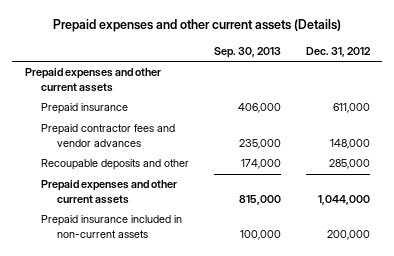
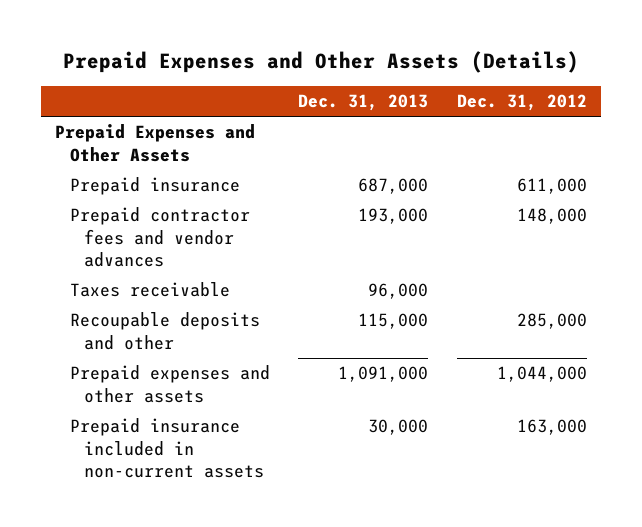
[53,19,342,33] Prepaid expenses and other current assets (Details) -> [62,51,579,74] Prepaid Expenses and Other Assets (Details)
[213,46,281,58] Sep. 30, 2013 -> none
none -> [298,94,429,112] Dec. 31, 2013
[24,68,161,92] Prepaid expenses and other current assets -> [55,124,256,162] Prepaid Expenses and Other Assets
none -> [69,282,230,298] Taxes receivable
[40,180,177,204] Prepaid expenses and other current assets -> [69,365,270,403] Prepaid expenses and other assets
[326,229,370,240] 200,000 -> [516,419,587,436] 163,000

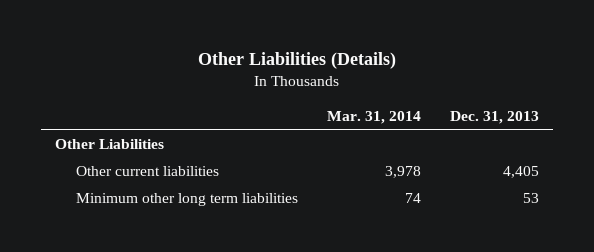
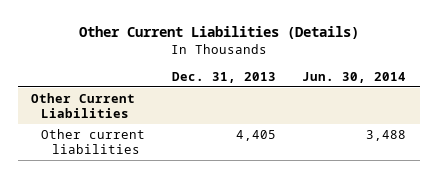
[198,51,397,69] Other Liabilities (Details) -> [78,25,359,39] Other Current Liabilities (Details)
[326,110,421,124] Mar. 31, 2014 -> none
none -> [302,71,407,83] Jun. 30, 2014
[55,138,165,149] Other Liabilities -> [30,92,135,119] Other Current Liabilities
[75,192,298,206] Minimum other long term liabilities -> none

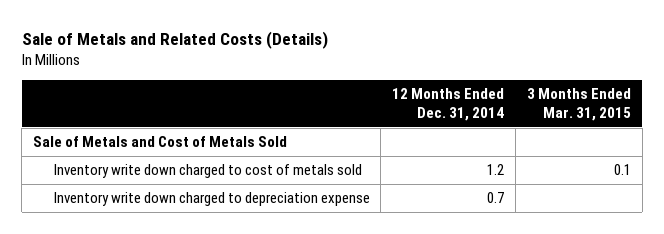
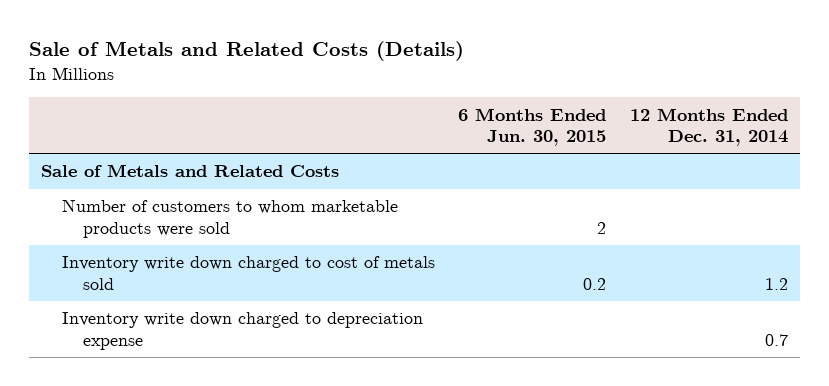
[526,88,631,122] 3 Months Ended Mar. 31, 2015 -> none
none -> [458,107,607,147] 6 Months Ended Jun. 30, 2015
[32,136,287,148] Sale of Metals and Cost of Metals Sold -> [40,164,339,178] Sale of Metals and Related Costs
none -> [61,199,398,238] Number of customers to whom marketable products were sold

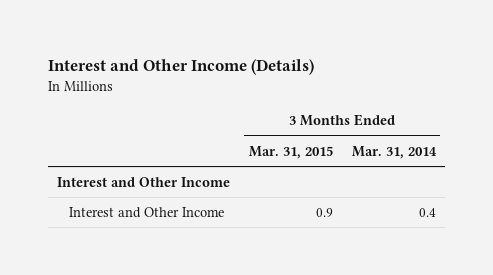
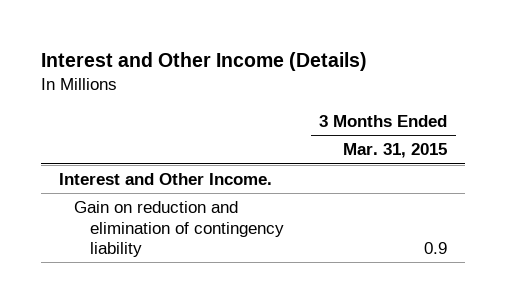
[351,145,437,159] Mar. 31, 2014 -> none
[57,176,231,187] Interest and Other Income -> [58,172,272,185] Interest and Other Income.
[68,206,224,218] Interest and Other Income -> [74,200,285,258] Gain on reduction and elimination of contingency liability

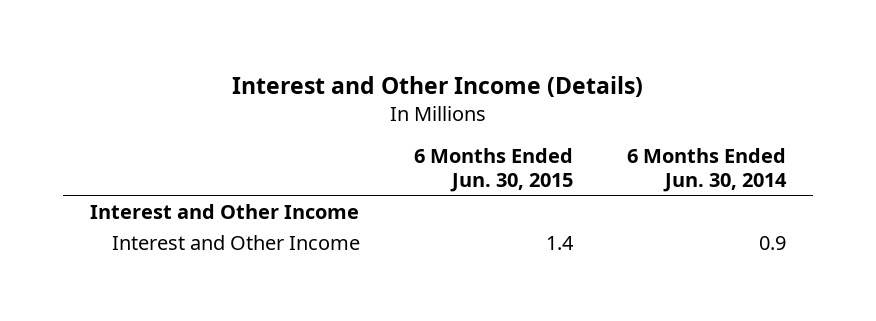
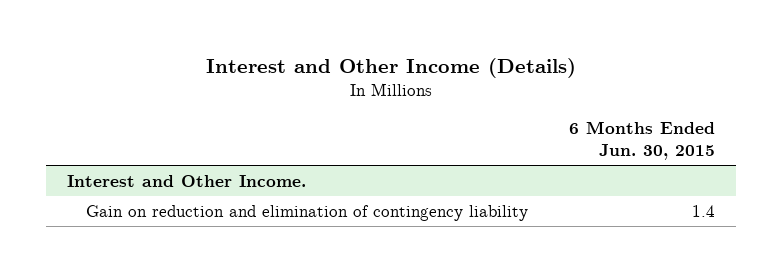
[627,148,788,192] 6 Months Ended Jun. 30, 2014 -> none
[90,203,360,219] Interest and Other Income -> [66,175,306,188] Interest and Other Income.
[111,234,360,250] Interest and Other Income -> [86,205,529,222] Gain on reduction and elimination of contingency liability

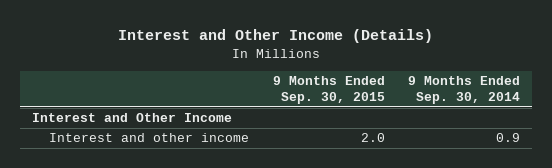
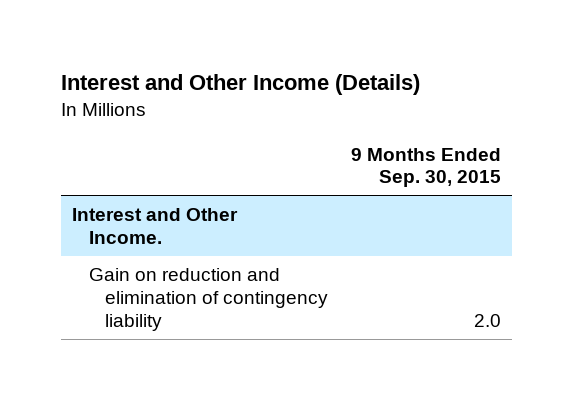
[408,75,521,105] 9 Months Ended Sep. 30, 2014 -> none
[31,113,232,123] Interest and Other Income -> [71,208,238,244] Interest and Other Income.
[49,133,250,143] Interest and other income -> [88,268,329,331] Gain on reduction and elimination of contingency liability

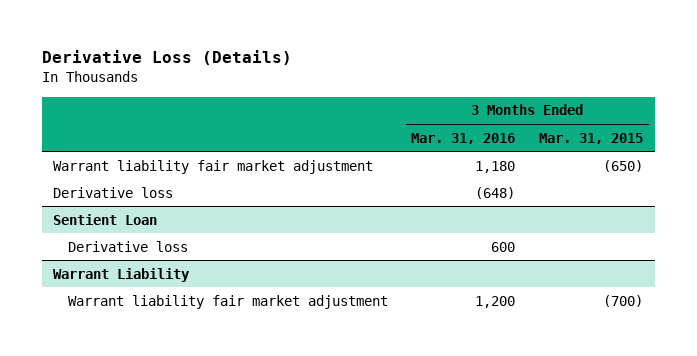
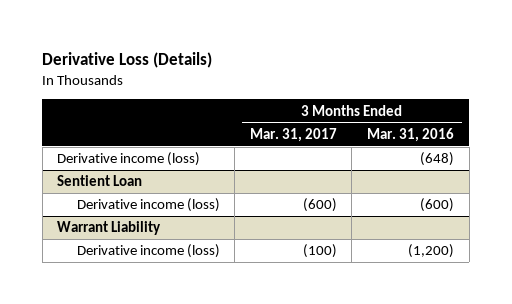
[539,132,644,144] Mar. 31, 2015 -> none
none -> [249,127,337,142] Mar. 31, 2017
[53,159,374,174] Warrant liability fair market adjustment -> none
[53,186,174,198] Derivative loss -> [57,152,201,167] Derivative income (loss)
[67,240,188,252] Derivative loss -> [76,198,220,213] Derivative income (loss)
[491,241,516,252] 600 -> [420,198,455,213] (600)
[67,294,388,309] Warrant liability fair market adjustment -> none
none -> [76,244,220,259] Derivative income (loss)

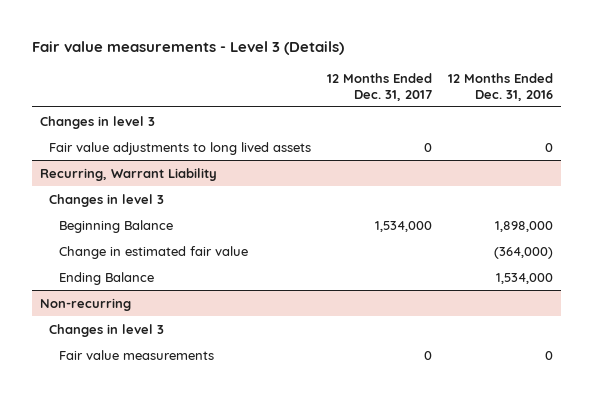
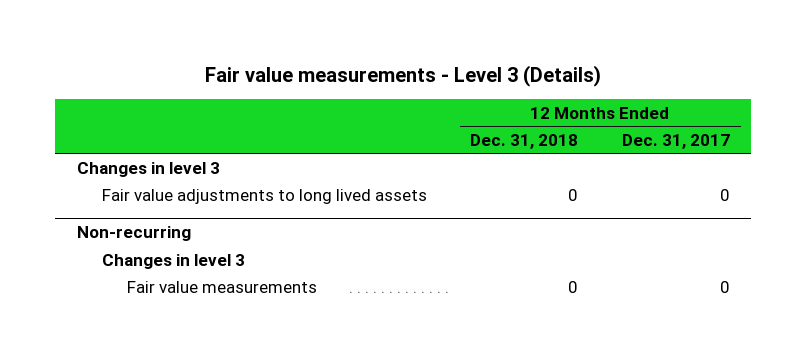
[448,72,554,101] 12 Months Ended Dec. 31, 2016 -> none
none -> [470,133,579,149] Dec. 31, 2018
[39,167,217,181] Recurring, Warrant Liability -> none
[49,193,165,207] Changes in level 3 -> none
[58,219,173,233] Beginning Balance -> none
[58,245,248,259] Change in estimated fair value -> none
[58,271,154,285] Ending Balance -> none

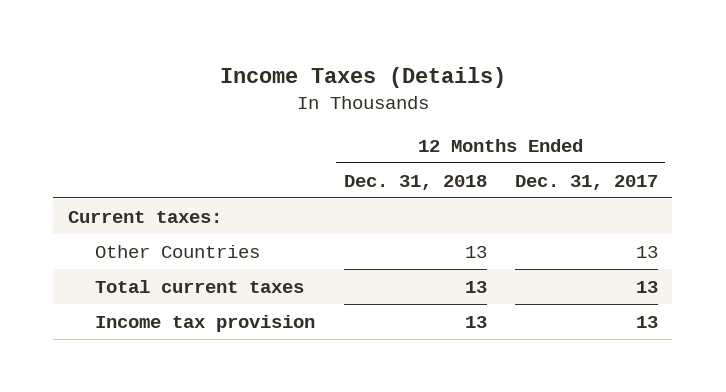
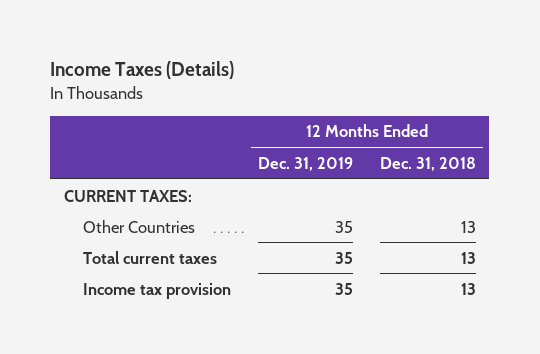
[515,174,659,190] Dec. 31, 2017 -> none
none -> [257,156,353,171] Dec. 31, 2019
[67,210,222,223] Current taxes: -> [63,189,192,202] CURRENT TAXES:

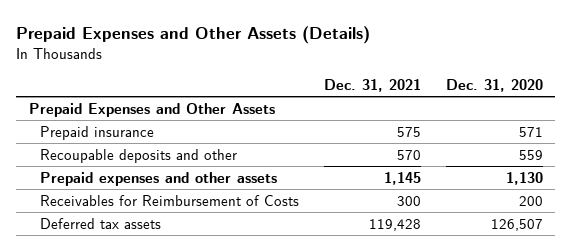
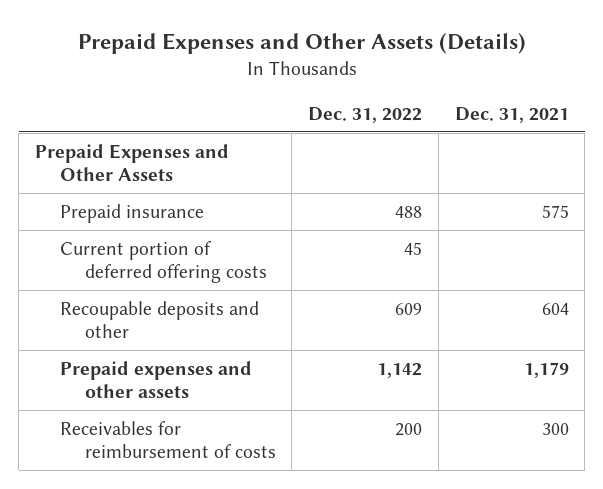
[445,78,543,92] Dec. 31, 2020 -> none
none -> [308,106,423,123] Dec. 31, 2022
[40,217,162,229] Deferred tax assets -> none
none -> [59,240,267,284] Current portion of deferred offering costs
[397,149,422,160] 570 -> [541,302,569,315] 604
[384,171,422,185] 1,145 -> [523,361,569,378] 1,179
[40,194,300,206] Receivables for Reimbursement of Costs -> [59,420,276,459] Receivables for reimbursement of costs

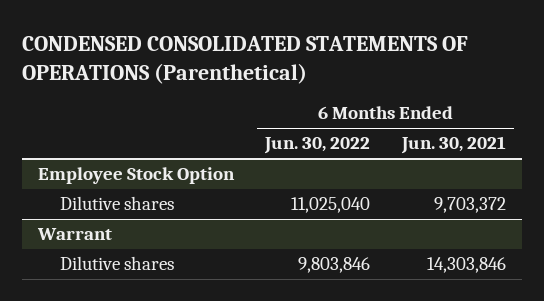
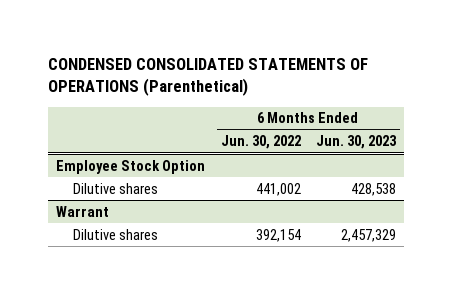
[401,136,507,155] Jun. 30, 2021 -> none
none -> [316,135,398,150] Jun. 30, 2023
[291,197,371,214] 11,025,040 -> [255,182,301,196] 441,002
[298,257,371,274] 9,803,846 -> [255,228,301,242] 392,154

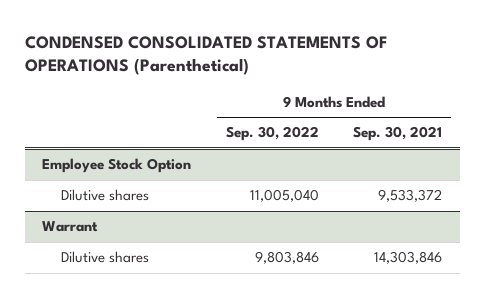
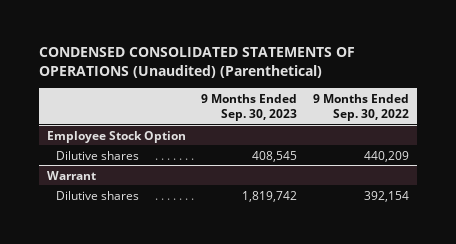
[24,36,387,76] CONDENSED CONSOLIDATED STATEMENTS OF OPERATIONS (Parenthetical) -> [38,47,355,79] CONDENSED CONSOLIDATED STATEMENTS OF OPERATIONS (Unaudited) (Parenthetical)
[353,126,443,142] Sep. 30, 2021 -> none
none -> [201,93,298,121] 9 Months Ended Sep. 30, 2023
[249,189,319,203] 11,005,040 -> [364,150,410,162] 440,209
[254,251,319,265] 9,803,846 -> [364,190,410,202] 392,154

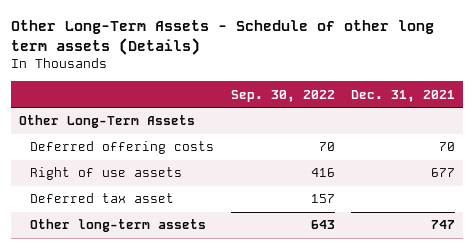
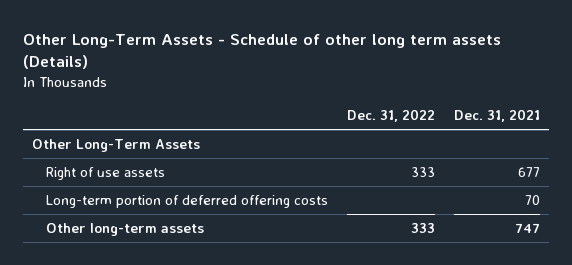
[230,89,335,102] Sep. 30, 2022 -> none
none -> [347,108,436,122] Dec. 31, 2022
[30,141,215,155] Deferred offering costs -> none
[30,193,175,204] Deferred tax asset -> none
none -> [46,195,329,209] Long-term portion of deferred offering costs

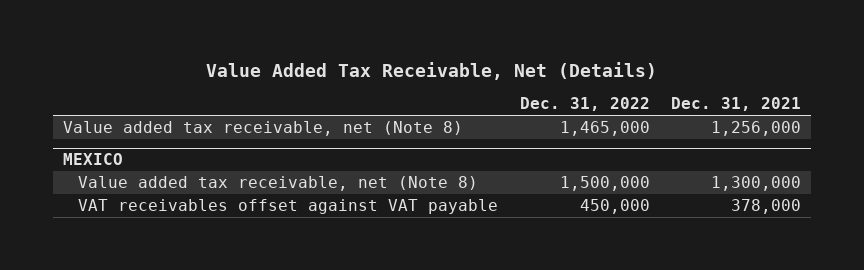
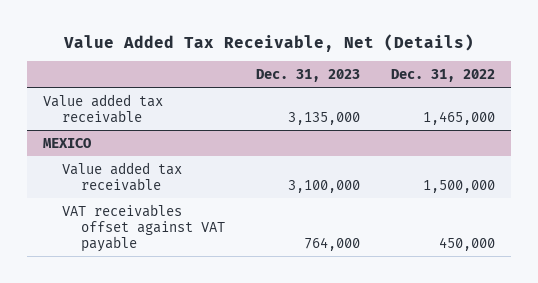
[670,97,801,112] Dec. 31, 2021 -> none
none -> [256,68,361,82] Dec. 31, 2023
[63,121,464,137] Value added tax receivable, net (Note 8) -> [42,93,163,123] Value added tax receivable
[78,176,479,192] Value added tax receivable, net (Note 8) -> [61,161,182,191] Value added tax receivable

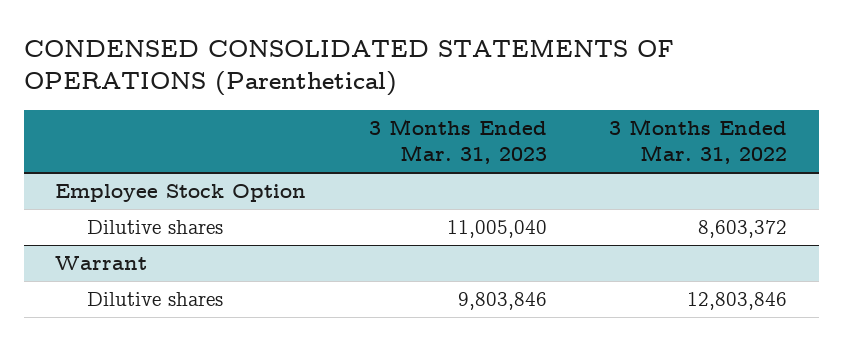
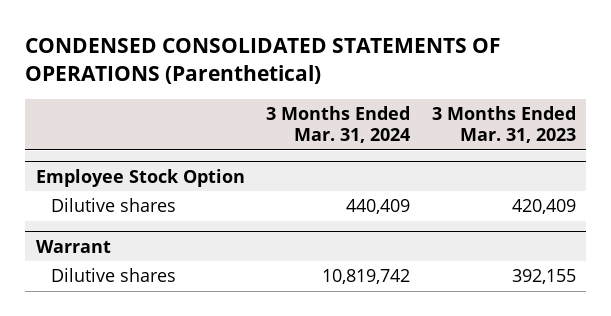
[609,119,788,165] 3 Months Ended Mar. 31, 2022 -> none
none -> [266,106,411,144] 3 Months Ended Mar. 31, 2024
[446,220,547,239] 11,005,040 -> [511,199,576,215] 420,409
[457,292,547,311] 9,803,846 -> [511,269,576,285] 392,155

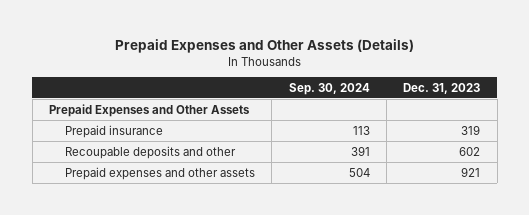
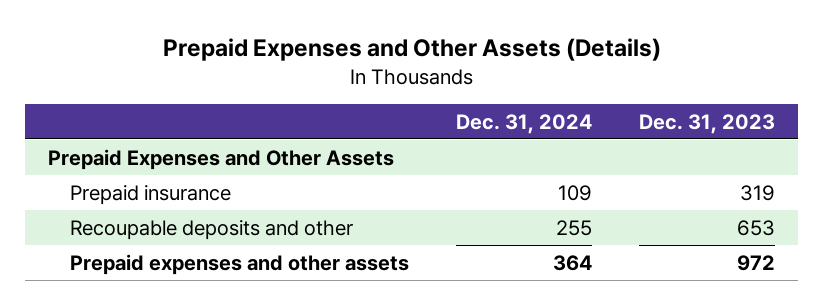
[288,82,370,95] Sep. 30, 2024 -> none
none -> [455,113,592,134] Dec. 31, 2024
[459,146,481,156] 602 -> [736,219,775,236] 653
[461,166,481,177] 921 -> [736,254,775,271] 972

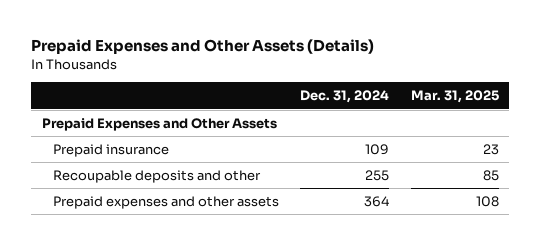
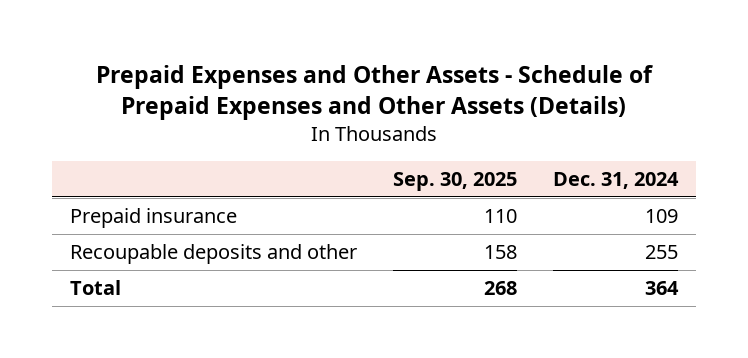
[30,39,374,55] Prepaid Expenses and Other Assets (Details) -> [95,65,653,121] Prepaid Expenses and Other Assets - Schedule of Prepaid Expenses and Other Assets (Details)
[410,90,499,104] Mar. 31, 2025 -> none
none -> [392,172,517,192] Sep. 30, 2025
[41,117,277,131] Prepaid Expenses and Other Assets -> none
[52,195,279,209] Prepaid expenses and other assets -> [69,279,121,295] Total

